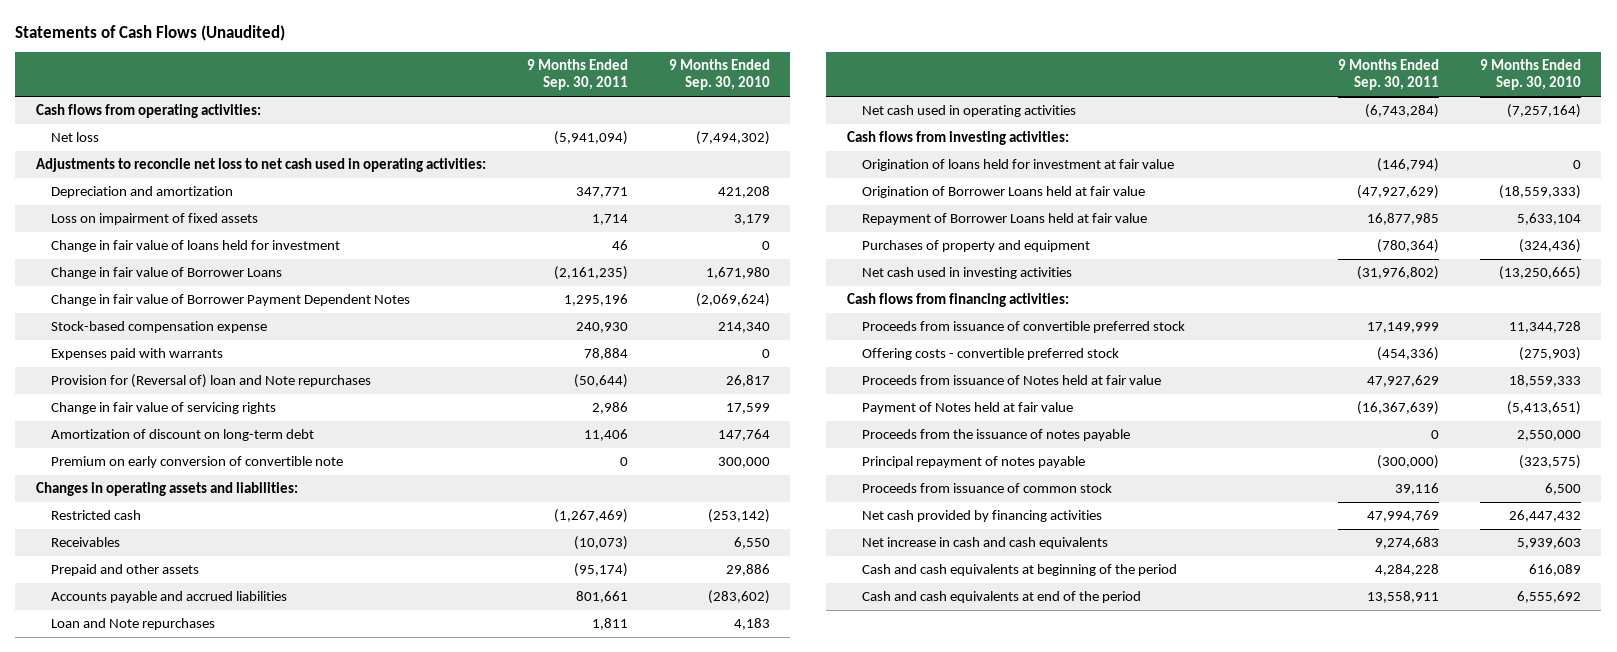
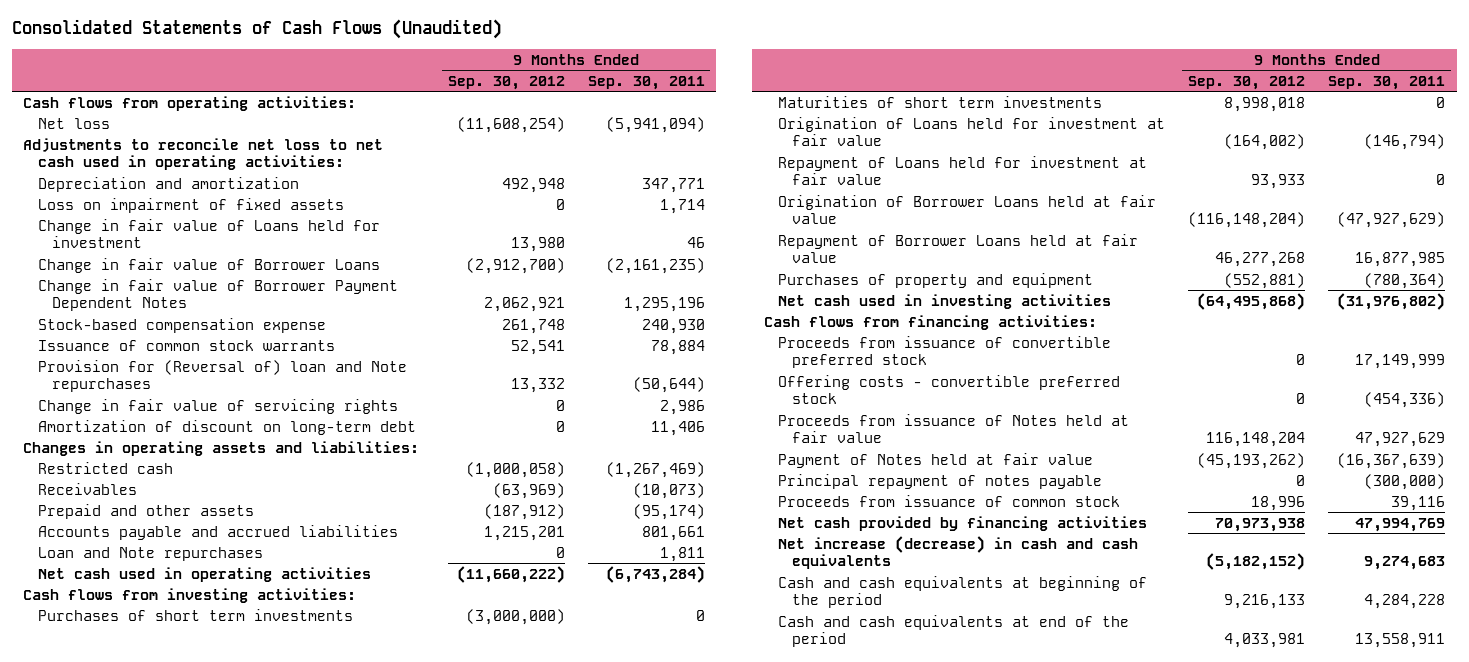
[15,24,286,41] Statements of Cash Flows (Unaudited) -> [12,19,503,40] Consolidated Statements of Cash Flows (Unaudited)
[668,59,770,91] 9 Months Ended Sep. 30, 2010 -> none
none -> [447,75,565,90] Sep. 30, 2012
[50,240,340,253] Change in fair value of loans held for investment -> [37,218,380,249] Change in fair value of Loans held for investment
[50,348,223,361] Expenses paid with warrants -> [37,339,335,351] Issuance of common stock warrants
[50,456,343,469] Premium on early conversion of convertible note -> none
none -> [37,608,353,621] Purchases of short term investments
none -> [778,95,1103,108] Maturities of short term investments
[861,159,1174,172] Origination of loans held for investment at fair value -> [778,116,1166,147] Origination of Loans held for investment at fair value
none -> [778,155,1148,186] Repayment of Loans held for investment at fair value
[861,429,1130,442] Proceeds from the issuance of notes payable -> none
[861,537,1108,550] Net increase in cash and cash equivalents -> [778,535,1139,570] Net increase (decrease) in cash and cash equivalents

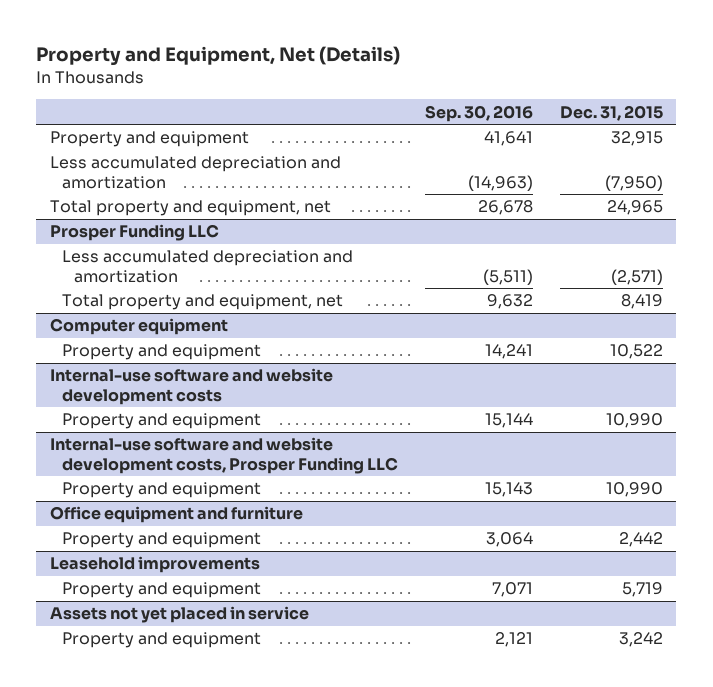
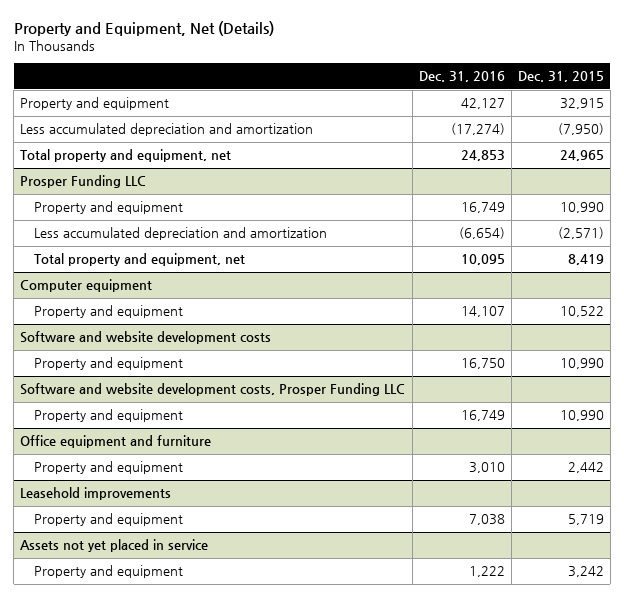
[424,104,533,122] Sep. 30, 2016 -> none
none -> [418,70,505,82] Dec. 31, 2016
none -> [34,201,184,215] Property and equipment
[49,368,333,405] Internal-use software and website development costs -> [20,331,272,345] Software and website development costs
[49,437,398,474] Internal-use software and website development costs, Prosper Funding LLC -> [20,383,406,397] Software and website development costs, Prosper Funding LLC

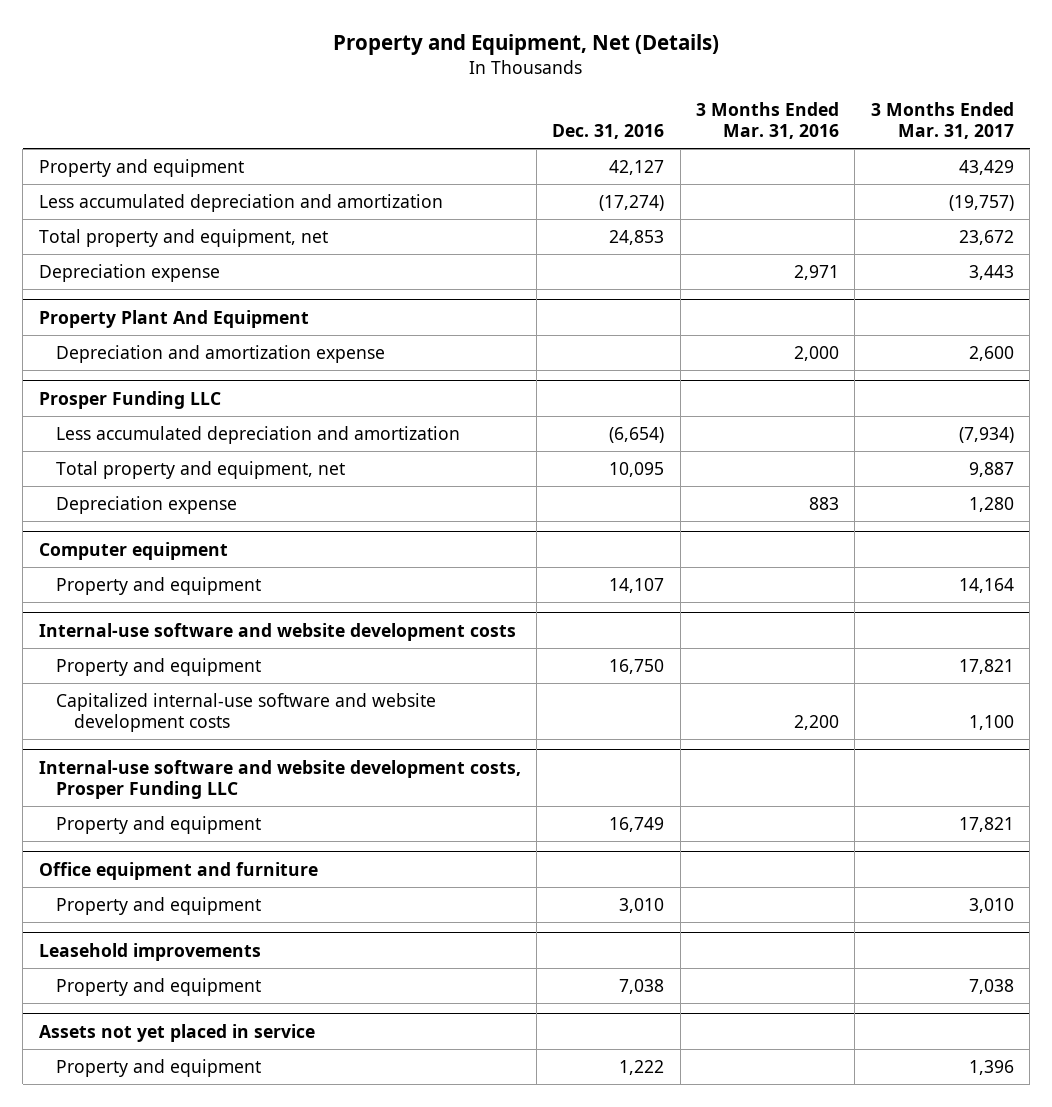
[517,70,604,82] Dec. 31, 2015 -> none
none -> [696,102,840,140] 3 Months Ended Mar. 31, 2016
none -> [870,102,1014,140] 3 Months Ended Mar. 31, 2017
none -> [38,263,220,282] Depreciation expense
none -> [38,309,309,328] Property Plant And Equipment
none -> [56,344,386,363] Depreciation and amortization expense
[34,201,184,215] Property and equipment -> none
none -> [56,495,238,514] Depreciation expense
[20,331,272,345] Software and website development costs -> [38,622,516,641] Internal-use software and website development costs
none -> [56,692,437,733] Capitalized internal-use software and website development costs
[20,383,406,397] Software and website development costs, Prosper Funding LLC -> [38,759,521,799] Internal-use software and website development costs, Prosper Funding LLC

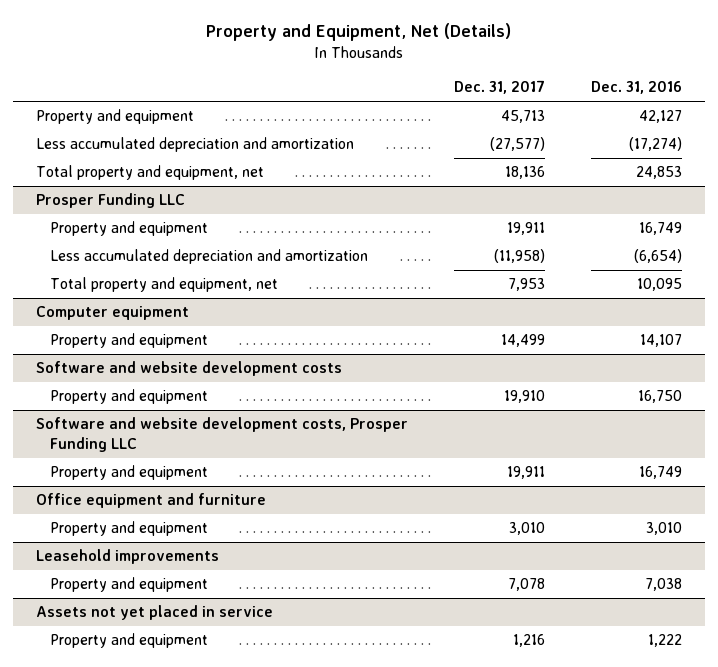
[696,102,840,140] 3 Months Ended Mar. 31, 2016 -> none
[870,102,1014,140] 3 Months Ended Mar. 31, 2017 -> none
none -> [454,80,546,95] Dec. 31, 2017
[38,263,220,282] Depreciation expense -> none
[38,309,309,328] Property Plant And Equipment -> none
[56,344,386,363] Depreciation and amortization expense -> none
none -> [49,221,208,237] Property and equipment
[56,495,238,514] Depreciation expense -> none
[38,622,516,641] Internal-use software and website development costs -> [36,361,343,377] Software and website development costs
[56,692,437,733] Capitalized internal-use software and website development costs -> none
[38,759,521,799] Internal-use software and website development costs, Prosper Funding LLC -> [36,417,409,452] Software and website development costs, Prosper Funding LLC

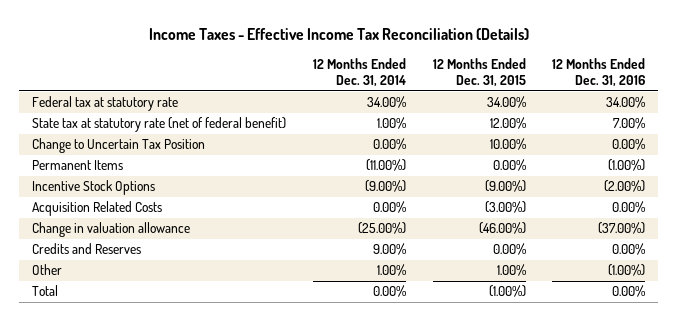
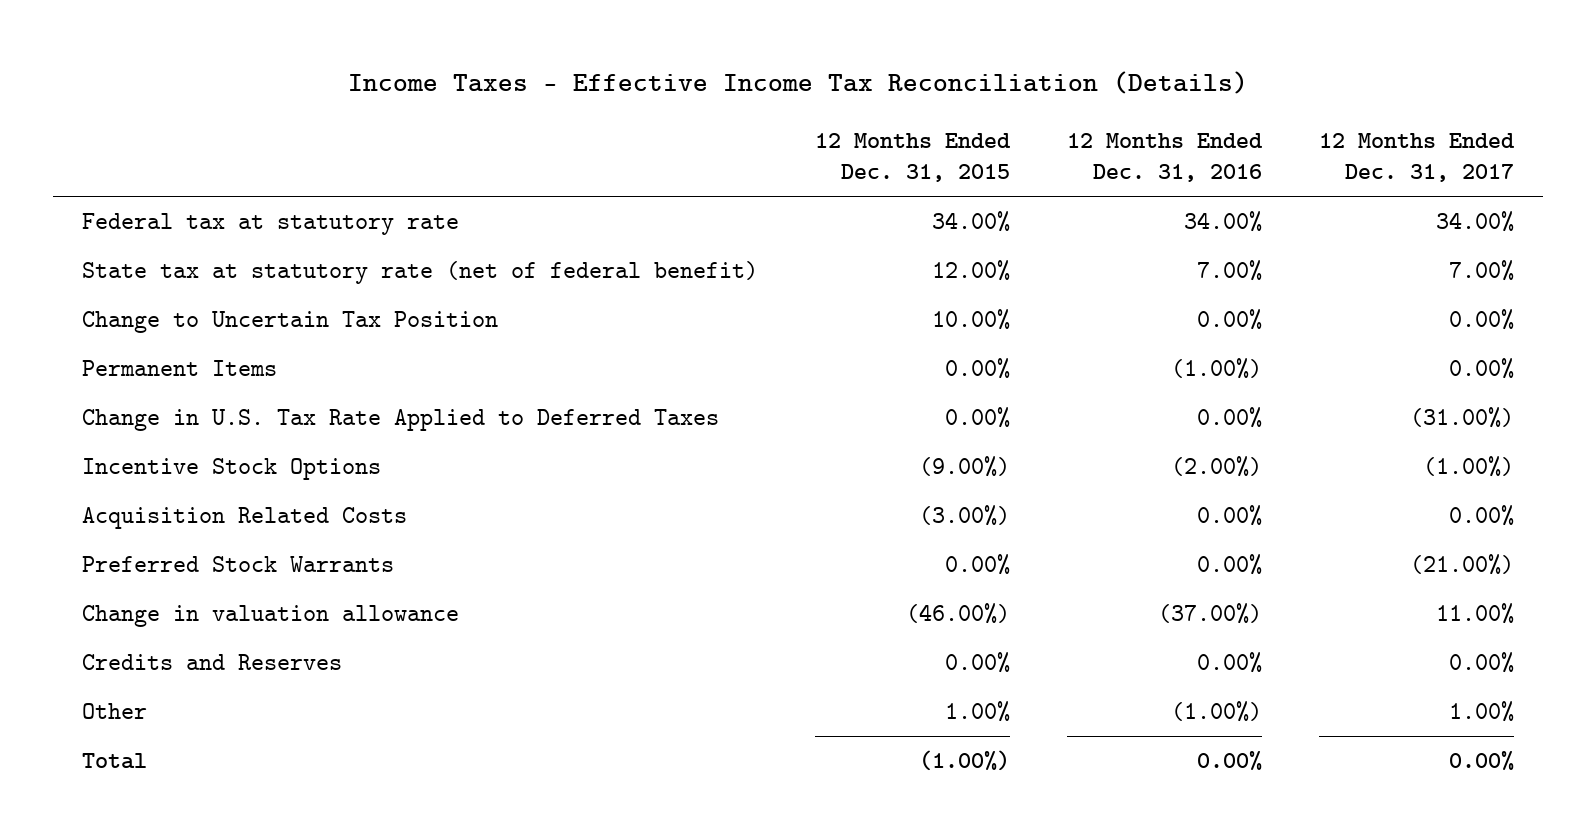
[312,57,406,88] 12 Months Ended Dec. 31, 2014 -> none
none -> [1319,132,1516,183] 12 Months Ended Dec. 31, 2017
none -> [81,408,719,431] Change in U.S. Tax Rate Applied to Deferred Taxes
none -> [81,555,394,572] Preferred Stock Warrants

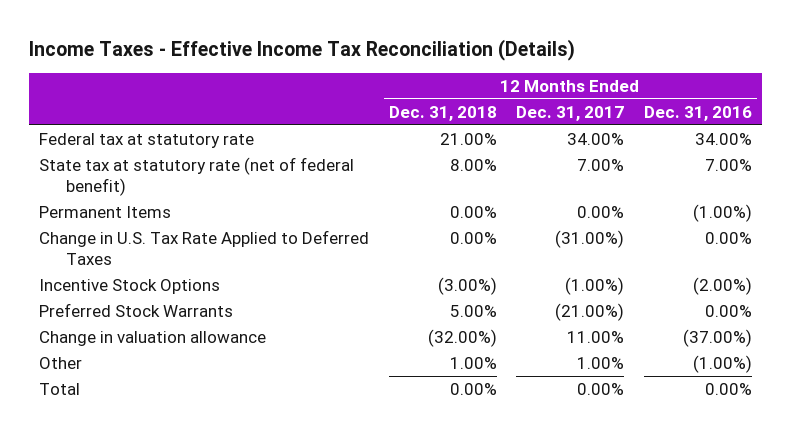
[814,132,1011,183] 12 Months Ended Dec. 31, 2015 -> none
none -> [388,105,497,121] Dec. 31, 2018
[81,310,498,333] Change to Uncertain Tax Position -> none
[81,506,407,529] Acquisition Related Costs -> none
[81,653,342,670] Credits and Reserves -> none

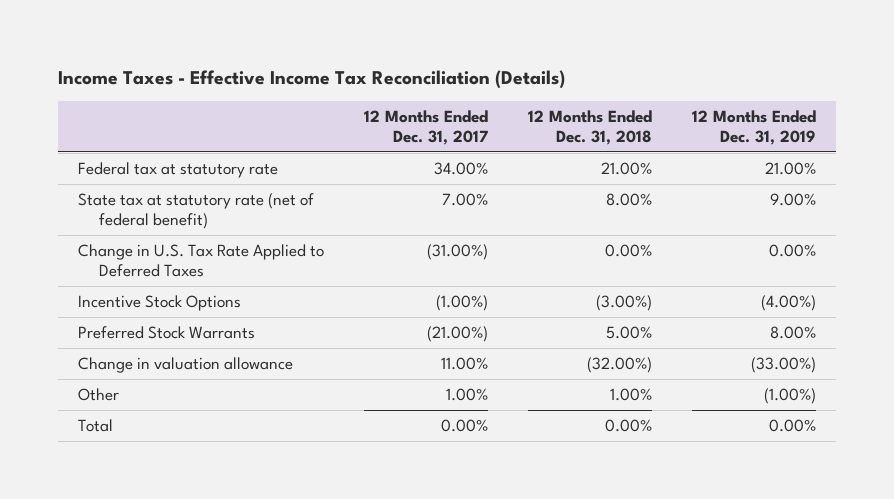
[644,105,753,121] Dec. 31, 2016 -> none
none -> [692,109,817,145] 12 Months Ended Dec. 31, 2019
[39,206,172,219] Permanent Items -> none

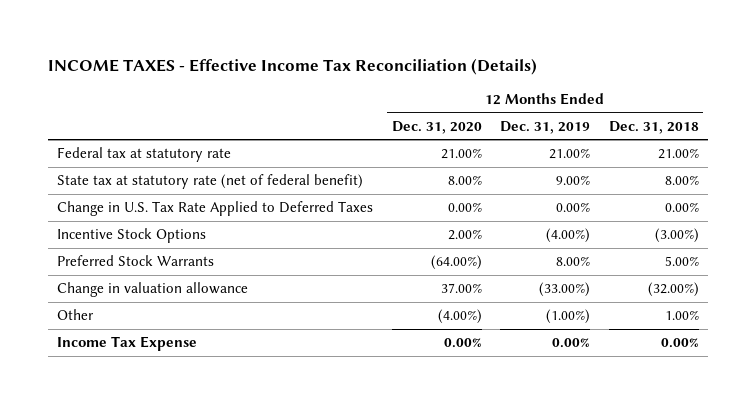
[57,69,565,89] Income Taxes - Effective Income Tax Reconciliation (Details) -> [47,57,537,75] INCOME TAXES - Effective Income Tax Reconciliation (Details)
[363,109,488,145] 12 Months Ended Dec. 31, 2017 -> none
none -> [391,120,482,134] Dec. 31, 2020
[77,419,113,433] Total -> [57,336,198,352] Income Tax Expense

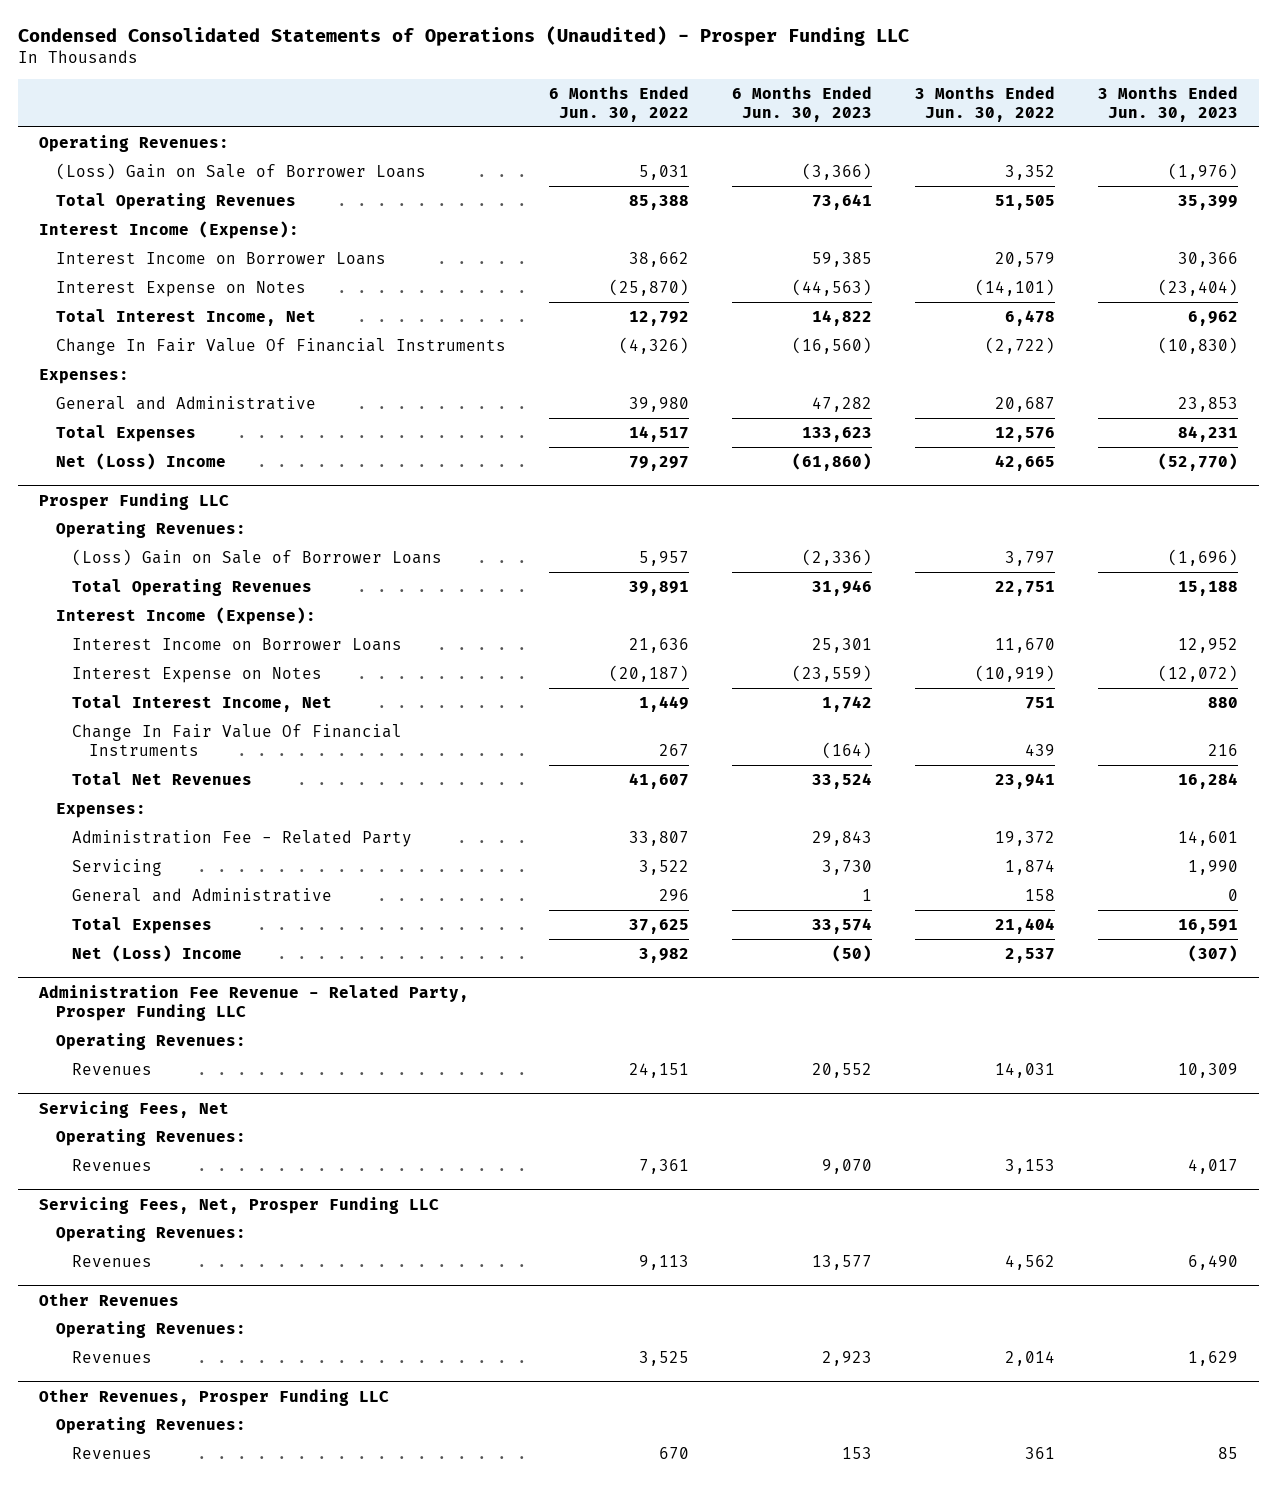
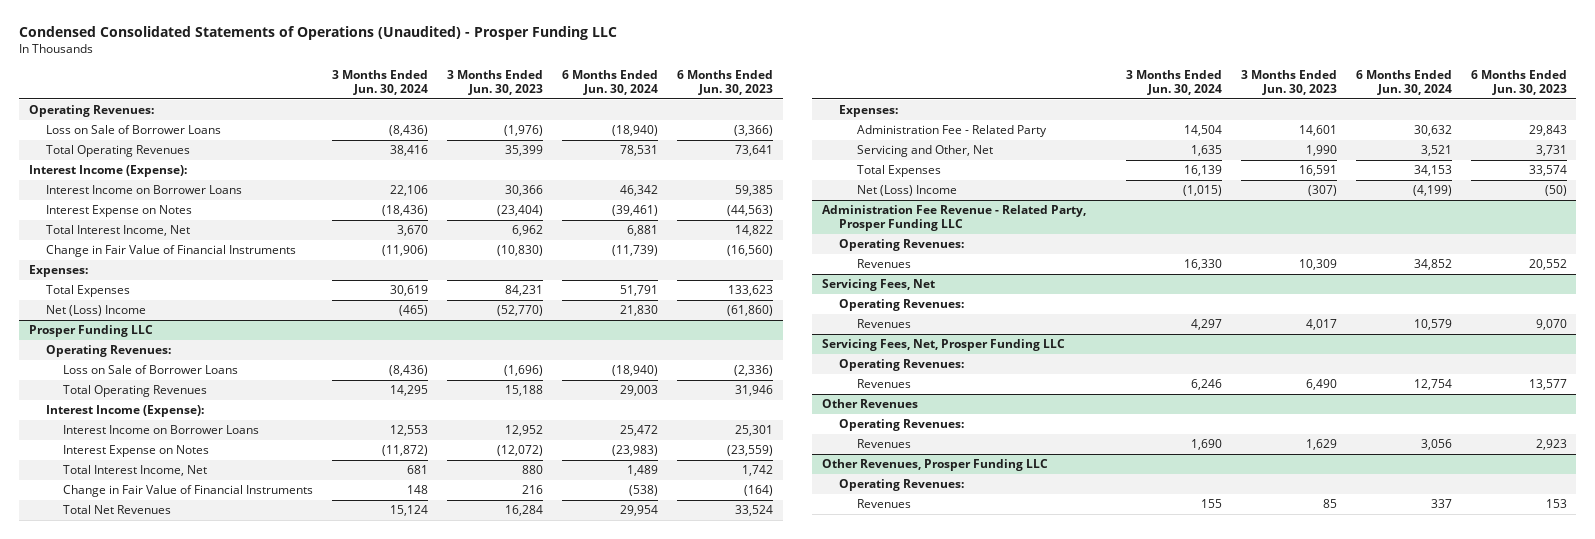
[548,85,689,122] 6 Months Ended Jun. 30, 2022 -> none
[914,85,1055,122] 3 Months Ended Jun. 30, 2022 -> none
none -> [332,70,429,96] 3 Months Ended Jun. 30, 2024
none -> [562,70,659,96] 6 Months Ended Jun. 30, 2024
[55,162,426,180] (Loss) Gain on Sale of Borrower Loans -> [45,125,221,135] Loss on Sale of Borrower Loans
[55,337,506,355] Change In Fair Value Of Financial Instruments -> [45,245,296,258] Change in Fair Value of Financial Instruments
[55,395,316,410] General and Administrative -> none
[72,548,443,566] (Loss) Gain on Sale of Borrower Loans -> [63,365,239,375] Loss on Sale of Borrower Loans
[72,723,403,757] Change In Fair Value Of Financial Instruments -> [63,485,314,498] Change in Fair Value of Financial Instruments
[72,887,333,902] General and Administrative -> none
[72,858,163,876] Servicing -> [856,145,993,158] Servicing and Other, Net
[821,859,872,875] 3,730 -> [1535,145,1567,157] 3,731

